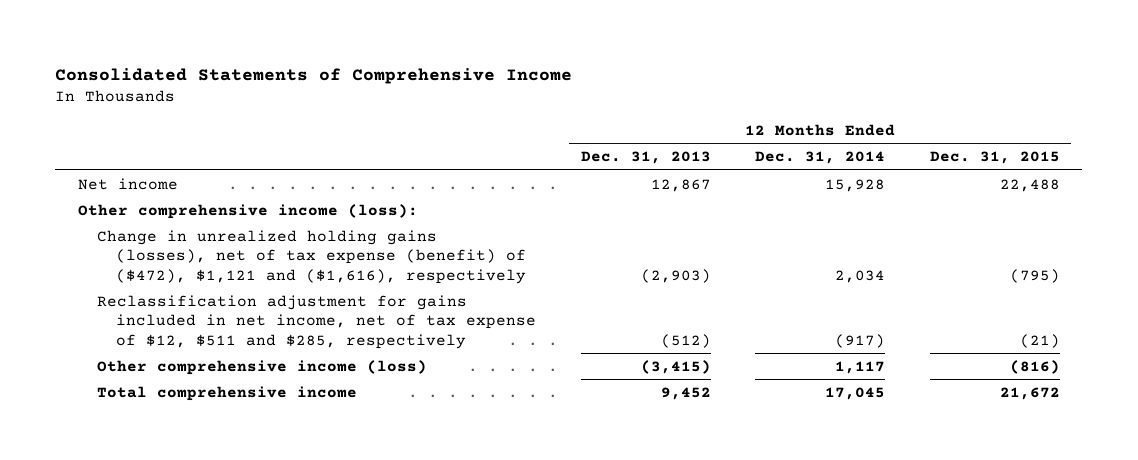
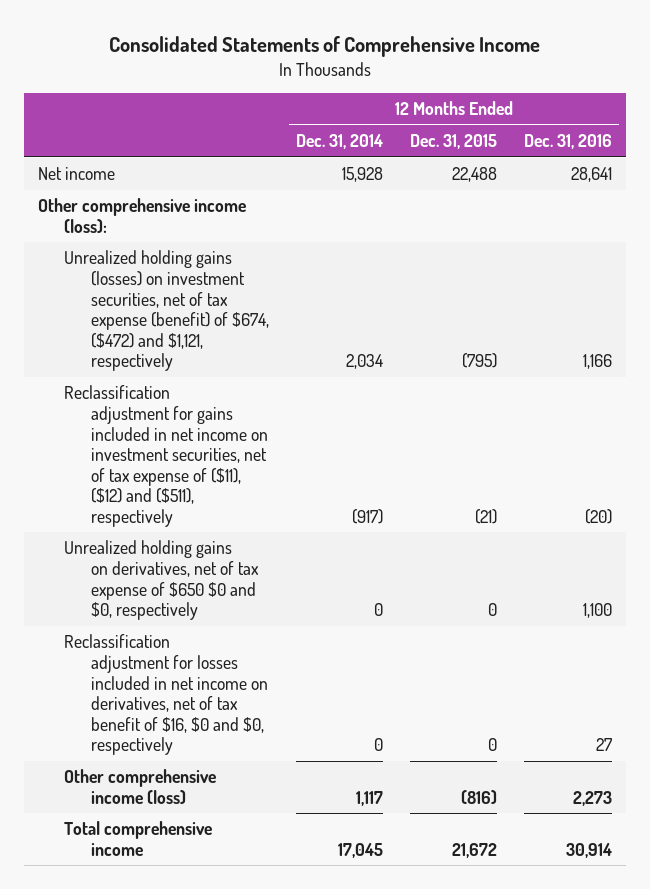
[580,151,711,165] Dec. 31, 2013 -> none
none -> [524,134,613,150] Dec. 31, 2016
[96,229,526,284] Change in unrealized holding gains (losses), net of tax expense (benefit) of ($472), $1,121 and ($1,616), respectively -> [64,250,269,372] Unrealized holding gains (losses) on investment securities, net of tax expense (benefit) of $674, ($472) and $1,121, respectively
[96,294,536,349] Reclassification adjustment for gains included in net income, net of tax expense of $12, $511 and $285, respectively -> [64,385,268,527] Reclassification adjustment for gains included in net income on investment securities, net of tax expense of ($11), ($12) and ($511), respectively
none -> [64,540,259,621] Unrealized holding gains on derivatives, net of tax expense of $650 $0 and $0, respectively
none -> [64,634,268,756] Reclassification adjustment for losses included in net income on derivatives, net of tax benefit of $16, $0 and $0, respectively

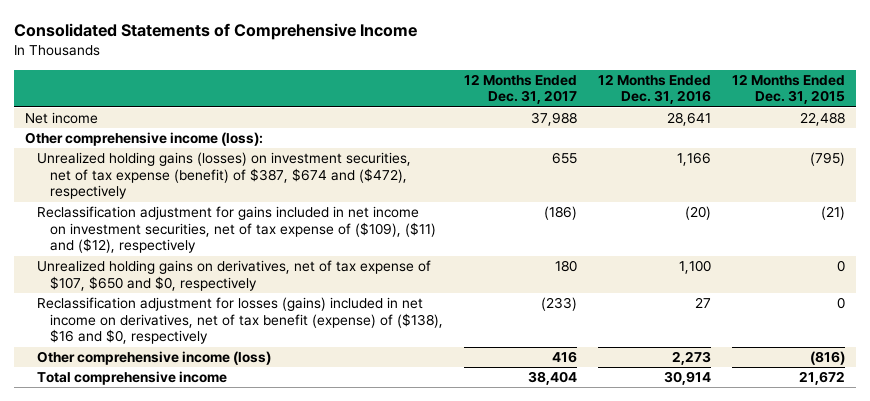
[295,134,383,150] Dec. 31, 2014 -> none
none -> [463,73,577,105] 12 Months Ended Dec. 31, 2017
[64,250,269,372] Unrealized holding gains (losses) on investment securities, net of tax expense (benefit) of $674, ($472) and $1,121, respectively -> [37,152,412,200] Unrealized holding gains (losses) on investment securities, net of tax expense (benefit) of $387, $674 and ($472), respectively
[64,385,268,527] Reclassification adjustment for gains included in net income on investment securities, net of tax expense of ($11), ($12) and ($511), respectively -> [37,206,436,254] Reclassification adjustment for gains included in net income on investment securities, net of tax expense of ($109), ($11) and ($12), respectively
[64,540,259,621] Unrealized holding gains on derivatives, net of tax expense of $650 $0 and $0, respectively -> [37,260,432,291] Unrealized holding gains on derivatives, net of tax expense of $107, $650 and $0, respectively
[64,634,268,756] Reclassification adjustment for losses included in net income on derivatives, net of tax benefit of $16, $0 and $0, respectively -> [37,297,443,345] Reclassification adjustment for losses (gains) included in net income on derivatives, net of tax benefit (expense) of ($138), $16 and $0, respectively

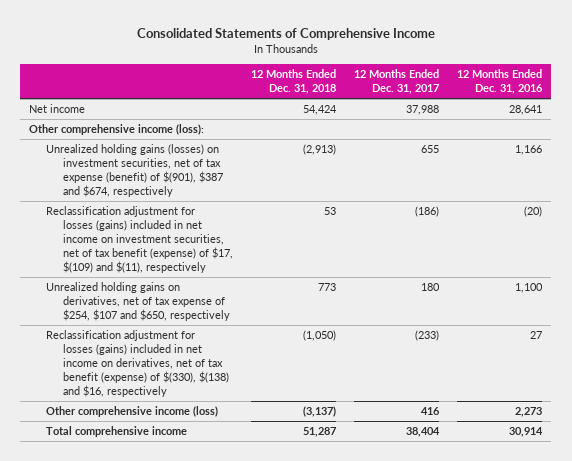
[732,73,846,105] 12 Months Ended Dec. 31, 2015 -> none
none -> [251,69,337,95] 12 Months Ended Dec. 31, 2018
[37,152,412,200] Unrealized holding gains (losses) on investment securities, net of tax expense (benefit) of $387, $674 and ($472), respectively -> [46,144,224,198] Unrealized holding gains (losses) on investment securities, net of tax expense (benefit) of $(901), $387 and $674, respectively
[37,206,436,254] Reclassification adjustment for gains included in net income on investment securities, net of tax expense of ($109), ($11) and ($12), respectively -> [46,206,234,274] Reclassification adjustment for losses (gains) included in net income on investment securities, net of tax benefit (expense) of $17, $(109) and $(11), respectively
[37,260,432,291] Unrealized holding gains on derivatives, net of tax expense of $107, $650 and $0, respectively -> [46,282,231,322] Unrealized holding gains on derivatives, net of tax expense of $254, $107 and $650, respectively
[37,297,443,345] Reclassification adjustment for losses (gains) included in net income on derivatives, net of tax benefit (expense) of ($138), $16 and $0, respectively -> [46,330,230,398] Reclassification adjustment for losses (gains) included in net income on derivatives, net of tax benefit (expense) of $(330), $(138) and $16, respectively

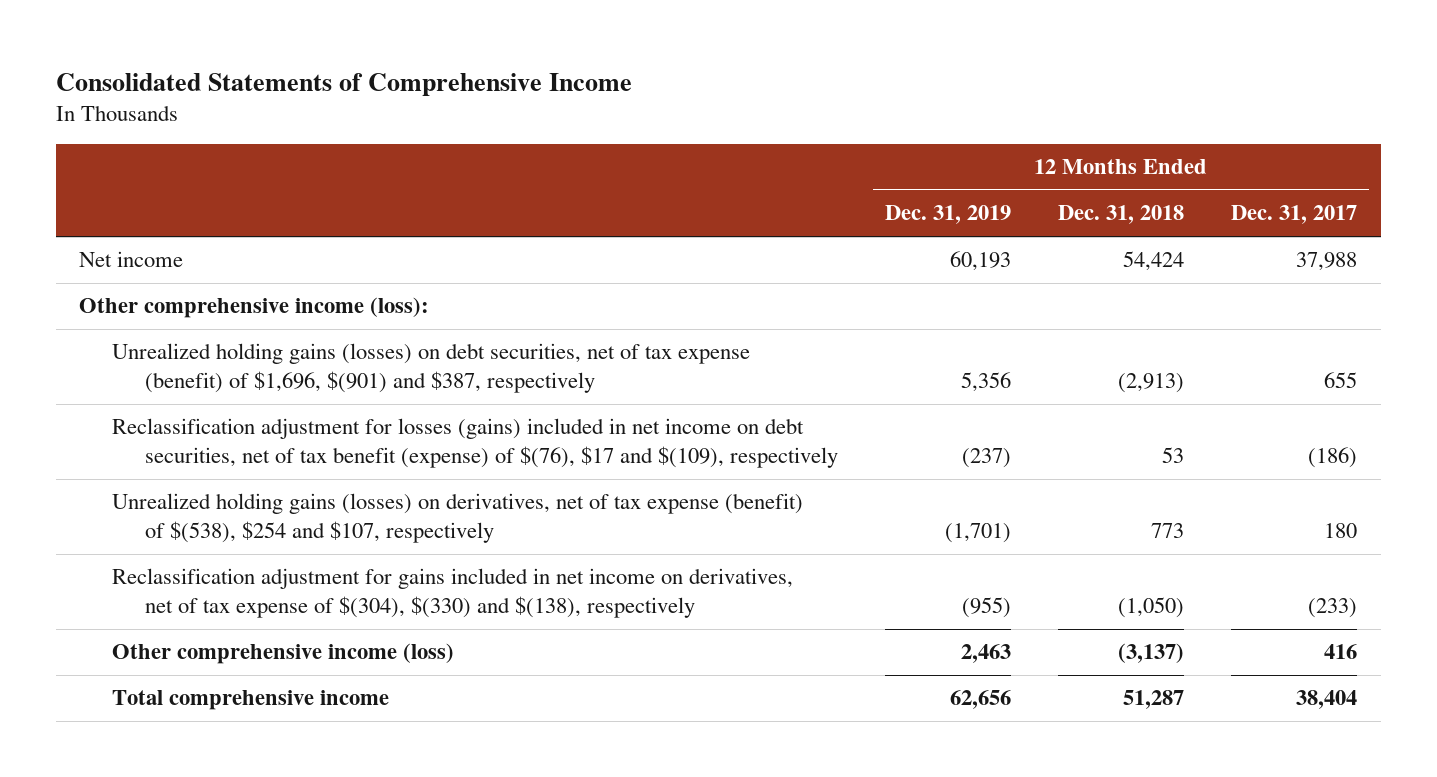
[457,69,544,95] 12 Months Ended Dec. 31, 2016 -> none
none -> [885,205,1012,225] Dec. 31, 2019
[46,144,224,198] Unrealized holding gains (losses) on investment securities, net of tax expense (benefit) of $(901), $387 and $674, respectively -> [112,343,751,393] Unrealized holding gains (losses) on debt securities, net of tax expense (benefit) of $1,696, $(901) and $387, respectively
[46,206,234,274] Reclassification adjustment for losses (gains) included in net income on investment securities, net of tax benefit (expense) of $17, $(109) and $(11), respectively -> [112,418,839,468] Reclassification adjustment for losses (gains) included in net income on debt securities, net of tax benefit (expense) of $(76), $17 and $(109), respectively
[46,282,231,322] Unrealized holding gains on derivatives, net of tax expense of $254, $107 and $650, respectively -> [112,493,804,543] Unrealized holding gains (losses) on derivatives, net of tax expense (benefit) of $(538), $254 and $107, respectively
[46,330,230,398] Reclassification adjustment for losses (gains) included in net income on derivatives, net of tax benefit (expense) of $(330), $(138) and $16, respectively -> [112,568,794,618] Reclassification adjustment for gains included in net income on derivatives, net of tax expense of $(304), $(330) and $(138), respectively

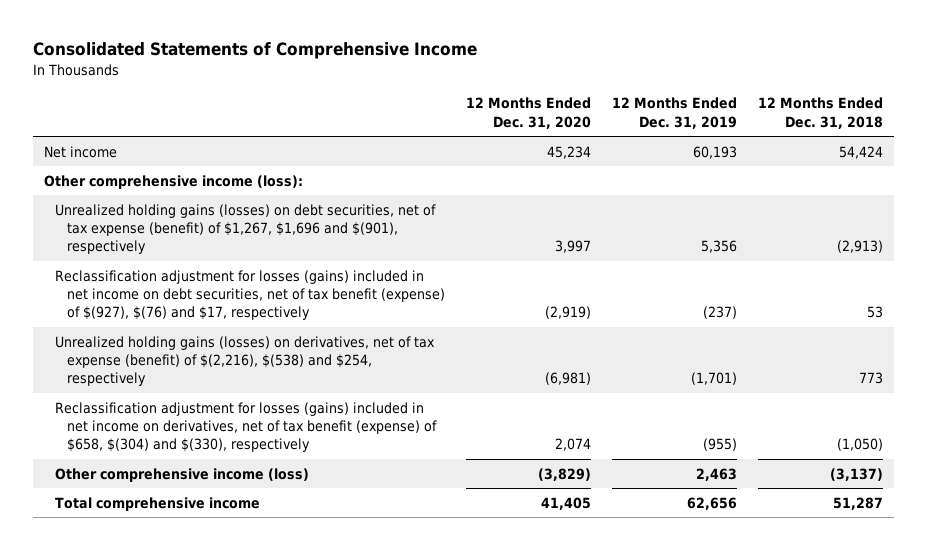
[1231,205,1358,225] Dec. 31, 2017 -> none
none -> [466,97,592,129] 12 Months Ended Dec. 31, 2020
[112,343,751,393] Unrealized holding gains (losses) on debt securities, net of tax expense (benefit) of $1,696, $(901) and $387, respectively -> [55,203,437,255] Unrealized holding gains (losses) on debt securities, net of tax expense (benefit) of $1,267, $1,696 and $(901), respectively
[112,418,839,468] Reclassification adjustment for losses (gains) included in net income on debt securities, net of tax benefit (expense) of $(76), $17 and $(109), respectively -> [55,269,446,321] Reclassification adjustment for losses (gains) included in net income on debt securities, net of tax benefit (expense) of $(927), $(76) and $17, respectively
[112,493,804,543] Unrealized holding gains (losses) on derivatives, net of tax expense (benefit) of $(538), $254 and $107, respectively -> [55,335,436,387] Unrealized holding gains (losses) on derivatives, net of tax expense (benefit) of $(2,216), $(538) and $254, respectively
[112,568,794,618] Reclassification adjustment for gains included in net income on derivatives, net of tax expense of $(304), $(330) and $(138), respectively -> [55,401,438,453] Reclassification adjustment for losses (gains) included in net income on derivatives, net of tax benefit (expense) of $658, $(304) and $(330), respectively

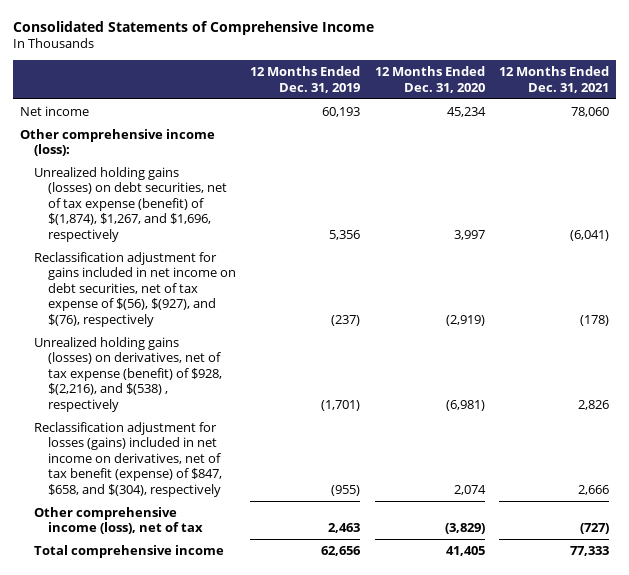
[758,97,884,129] 12 Months Ended Dec. 31, 2018 -> none
none -> [498,66,609,93] 12 Months Ended Dec. 31, 2021
[55,203,437,255] Unrealized holding gains (losses) on debt securities, net of tax expense (benefit) of $1,267, $1,696 and $(901), respectively -> [33,166,227,242] Unrealized holding gains (losses) on debt securities, net of tax expense (benefit) of $(1,874), $1,267, and $1,696, respectively
[55,269,446,321] Reclassification adjustment for losses (gains) included in net income on debt securities, net of tax benefit (expense) of $(927), $(76) and $17, respectively -> [33,251,236,327] Reclassification adjustment for gains included in net income on debt securities, net of tax expense of $(56), $(927), and $(76), respectively
[55,335,436,387] Unrealized holding gains (losses) on derivatives, net of tax expense (benefit) of $(2,216), $(538) and $254, respectively -> [33,336,222,412] Unrealized holding gains (losses) on derivatives, net of tax expense (benefit) of $928, $(2,216), and $(538) , respectively
[55,401,438,453] Reclassification adjustment for losses (gains) included in net income on derivatives, net of tax benefit (expense) of $658, $(304) and $(330), respectively -> [33,421,222,497] Reclassification adjustment for losses (gains) included in net income on derivatives, net of tax benefit (expense) of $847, $658, and $(304), respectively
[55,467,310,482] Other comprehensive income (loss) -> [33,506,203,535] Other comprehensive income (loss), net of tax

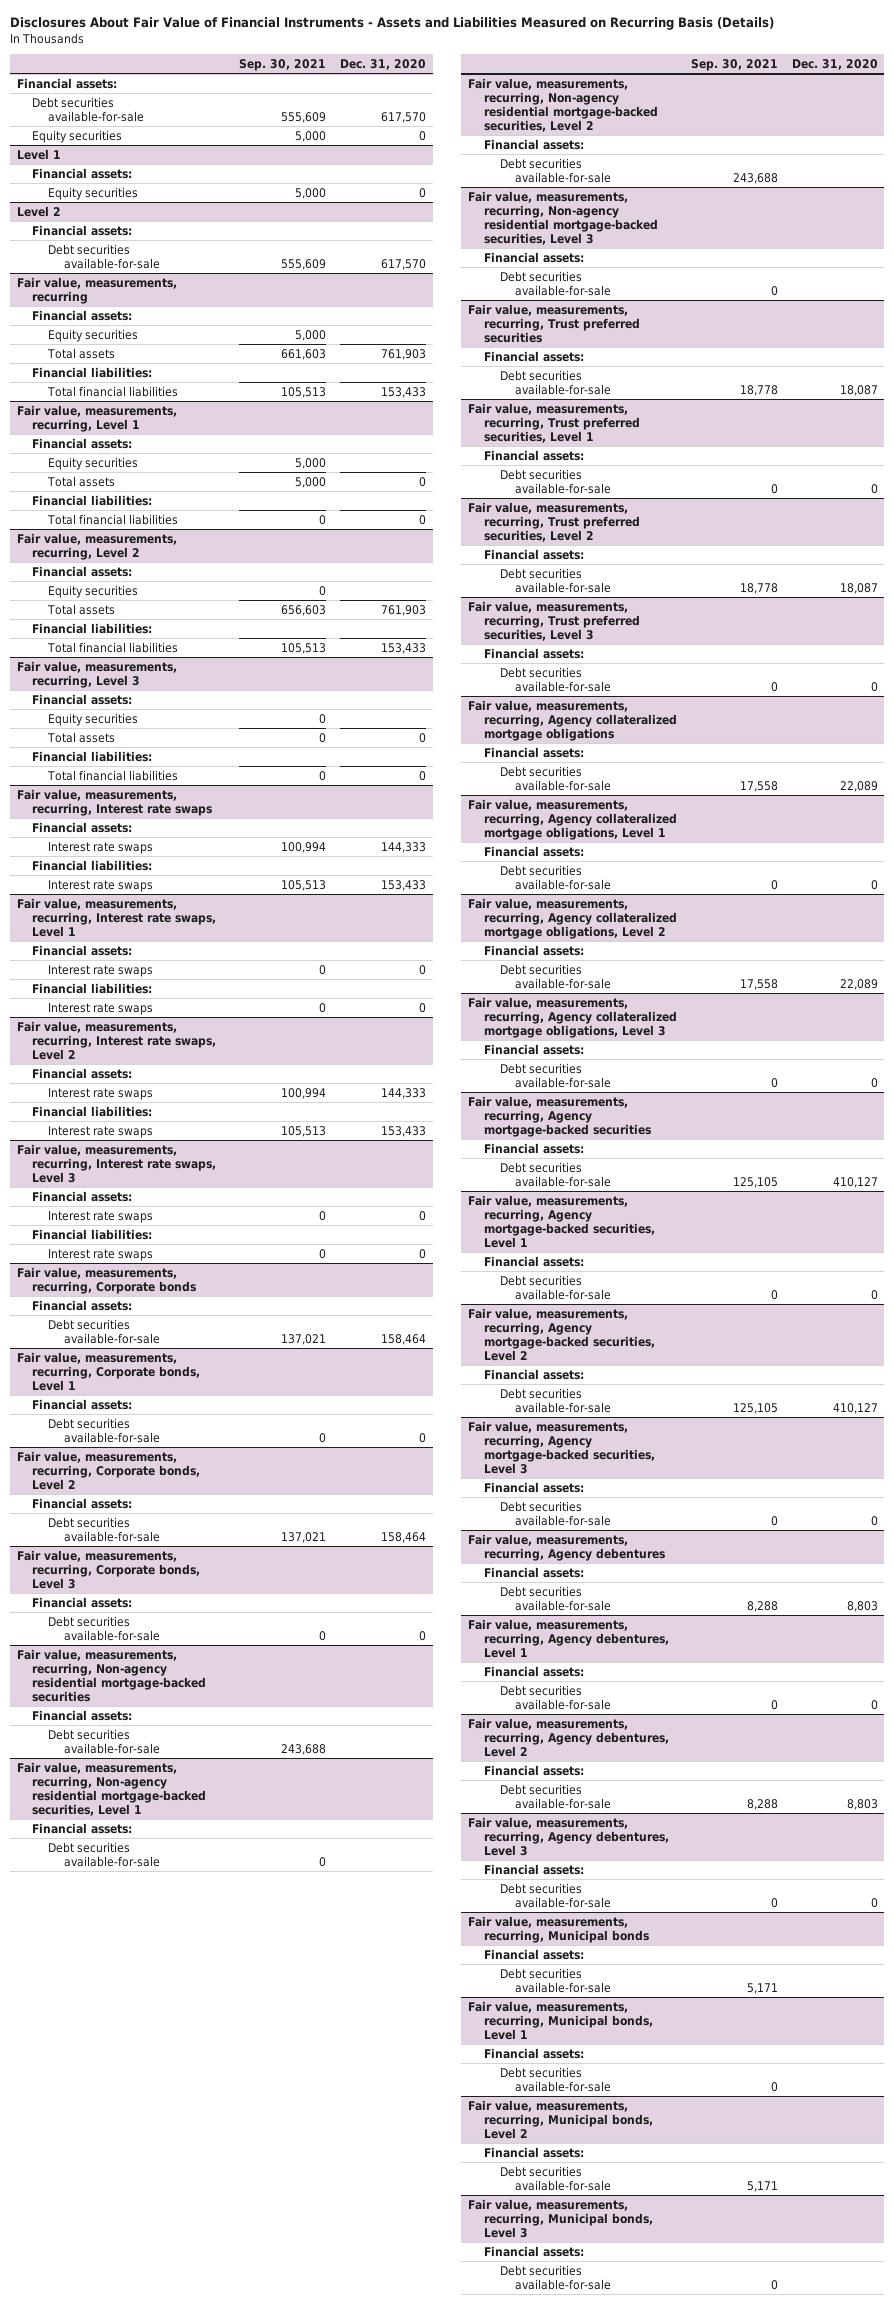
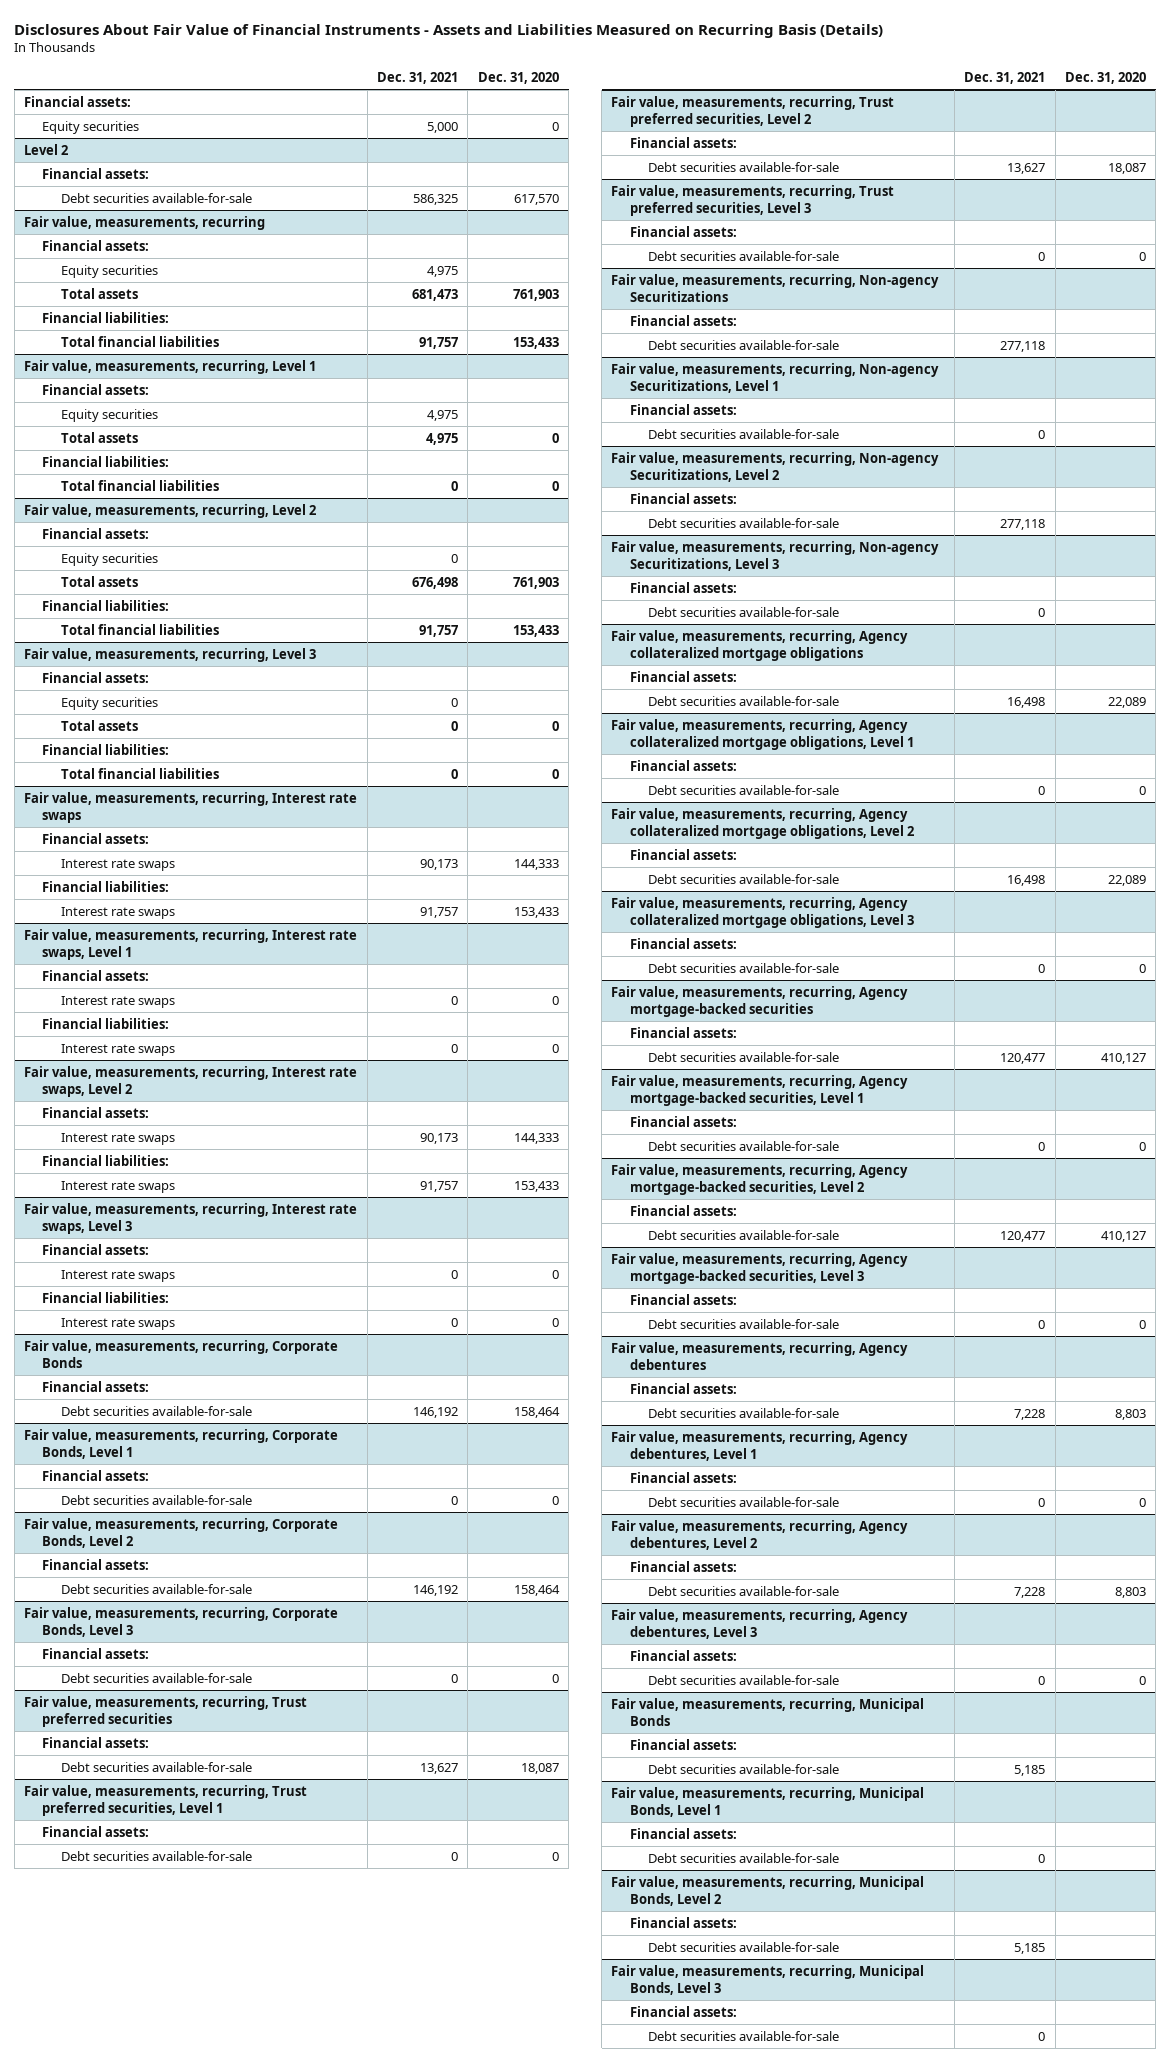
[239,58,327,71] Sep. 30, 2021 -> none
none -> [376,72,458,85] Dec. 31, 2021
[32,96,145,122] Debt securities available-for-sale -> none
[16,148,61,160] Level 1 -> none
[32,167,133,179] Financial assets: -> none
[48,186,139,200] Equity securities -> none
[16,1266,197,1294] Fair value, measurements, recurring, Corporate bonds -> [24,1339,339,1368] Fair value, measurements, recurring, Corporate Bonds
[16,1351,201,1391] Fair value, measurements, recurring, Corporate bonds, Level 1 -> [24,1428,339,1459] Fair value, measurements, recurring, Corporate Bonds, Level 1
[16,1450,201,1490] Fair value, measurements, recurring, Corporate bonds, Level 2 -> [24,1517,339,1548] Fair value, measurements, recurring, Corporate Bonds, Level 2
[16,1549,201,1589] Fair value, measurements, recurring, Corporate bonds, Level 3 -> [24,1606,339,1637] Fair value, measurements, recurring, Corporate Bonds, Level 3
[16,1648,207,1702] Fair value, measurements, recurring, Non-agency residential mortgage-backed securities -> none
[32,1709,133,1721] Financial assets: -> none
[48,1728,160,1754] Debt securities available-for-sale -> none
[16,1761,207,1816] Fair value, measurements, recurring, Non-agency residential mortgage-backed securities, Level 1 -> none
[32,1822,133,1834] Financial assets: -> none
[48,1841,160,1867] Debt securities available-for-sale -> none
[468,77,658,132] Fair value, measurements, recurring, Non-agency residential mortgage-backed securities, Level 2 -> none
[483,138,584,150] Financial assets: -> none
[499,157,612,183] Debt securities available-for-sale -> none
[468,190,658,245] Fair value, measurements, recurring, Non-agency residential mortgage-backed securities, Level 3 -> none
[483,251,584,263] Financial assets: -> none
[499,270,612,296] Debt securities available-for-sale -> none
none -> [611,273,940,302] Fair value, measurements, recurring, Non-agency Securitizations
none -> [629,314,737,326] Financial assets:
none -> [647,339,839,350] Debt securities available-for-sale
none -> [611,362,940,393] Fair value, measurements, recurring, Non-agency Securitizations, Level 1
none -> [629,403,737,415] Financial assets:
none -> [647,428,839,439] Debt securities available-for-sale
none -> [611,451,940,482] Fair value, measurements, recurring, Non-agency Securitizations, Level 2
none -> [629,492,737,504] Financial assets:
none -> [647,517,839,528] Debt securities available-for-sale
none -> [611,540,940,571] Fair value, measurements, recurring, Non-agency Securitizations, Level 3
none -> [629,581,737,593] Financial assets:
none -> [647,606,839,617] Debt securities available-for-sale
[468,1915,649,1943] Fair value, measurements, recurring, Municipal bonds -> [611,1697,925,1726] Fair value, measurements, recurring, Municipal Bonds
[468,2000,653,2040] Fair value, measurements, recurring, Municipal bonds, Level 1 -> [611,1786,925,1817] Fair value, measurements, recurring, Municipal Bonds, Level 1
[468,2099,653,2139] Fair value, measurements, recurring, Municipal bonds, Level 2 -> [611,1875,925,1906] Fair value, measurements, recurring, Municipal Bonds, Level 2
[468,2198,653,2238] Fair value, measurements, recurring, Municipal bonds, Level 3 -> [611,1964,925,1995] Fair value, measurements, recurring, Municipal Bonds, Level 3

